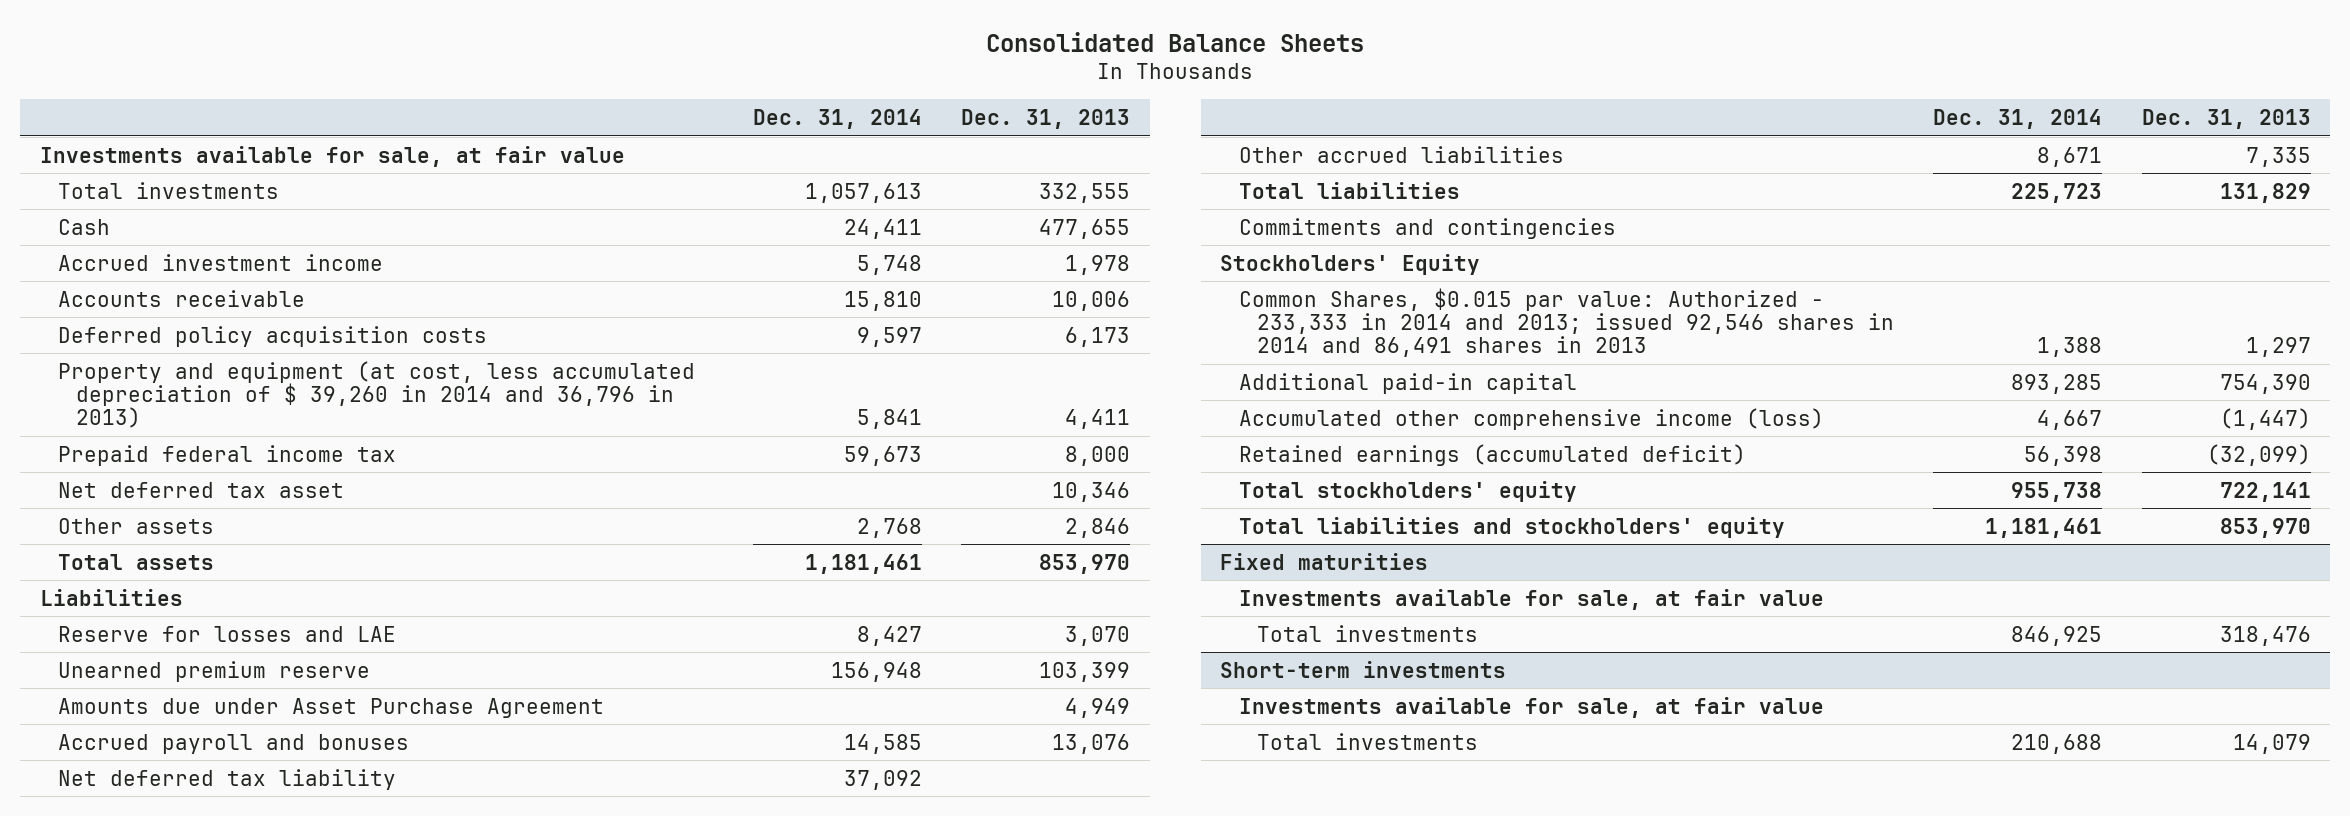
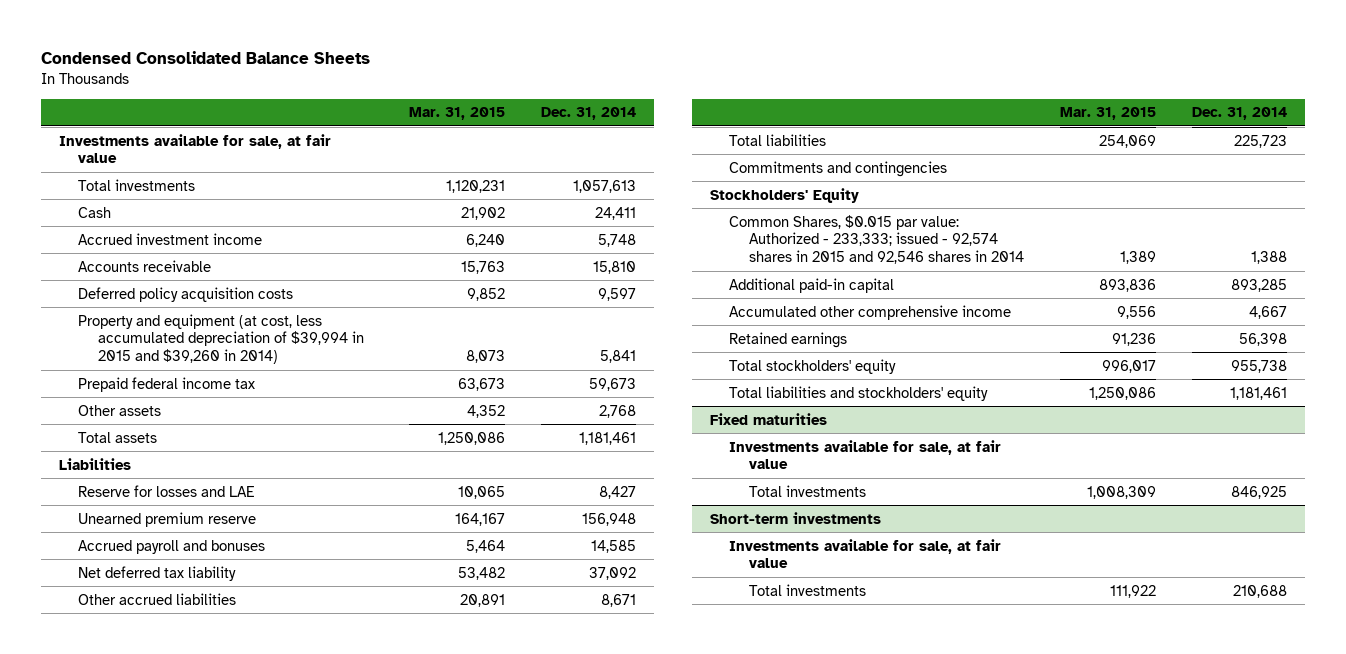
[986,31,1365,52] Consolidated Balance Sheets -> [40,50,370,64] Condensed Consolidated Balance Sheets
[961,109,1131,130] Dec. 31, 2013 -> none
none -> [409,107,506,121] Mar. 31, 2015
[58,360,696,429] Property and equipment (at cost, less accumulated depreciation of $ 39,260 in 2014 and 36,796 in 2013) -> [78,313,365,365] Property and equipment (at cost, less accumulated depreciation of $39,994 in 2015 and $39,260 in 2014)
[58,481,345,498] Net deferred tax asset -> none
[58,697,605,718] Amounts due under Asset Purchase Agreement -> none
[1238,287,1894,358] Common Shares, $0.015 par value: Authorized - 233,333 in 2014 and 2013; issued 92,546 shares in 2014 and 86,491 shares in 2013 -> [729,214,1025,265] Common Shares, $0.015 par value: Authorized - 233,333; issued - 92,574 shares in 2015 and 92,546 shares in 2014
[1238,407,1824,430] Accumulated other comprehensive income (loss) -> [729,304,1012,320] Accumulated other comprehensive income
[1238,443,1746,466] Retained earnings (accumulated deficit) -> [729,331,848,348] Retained earnings

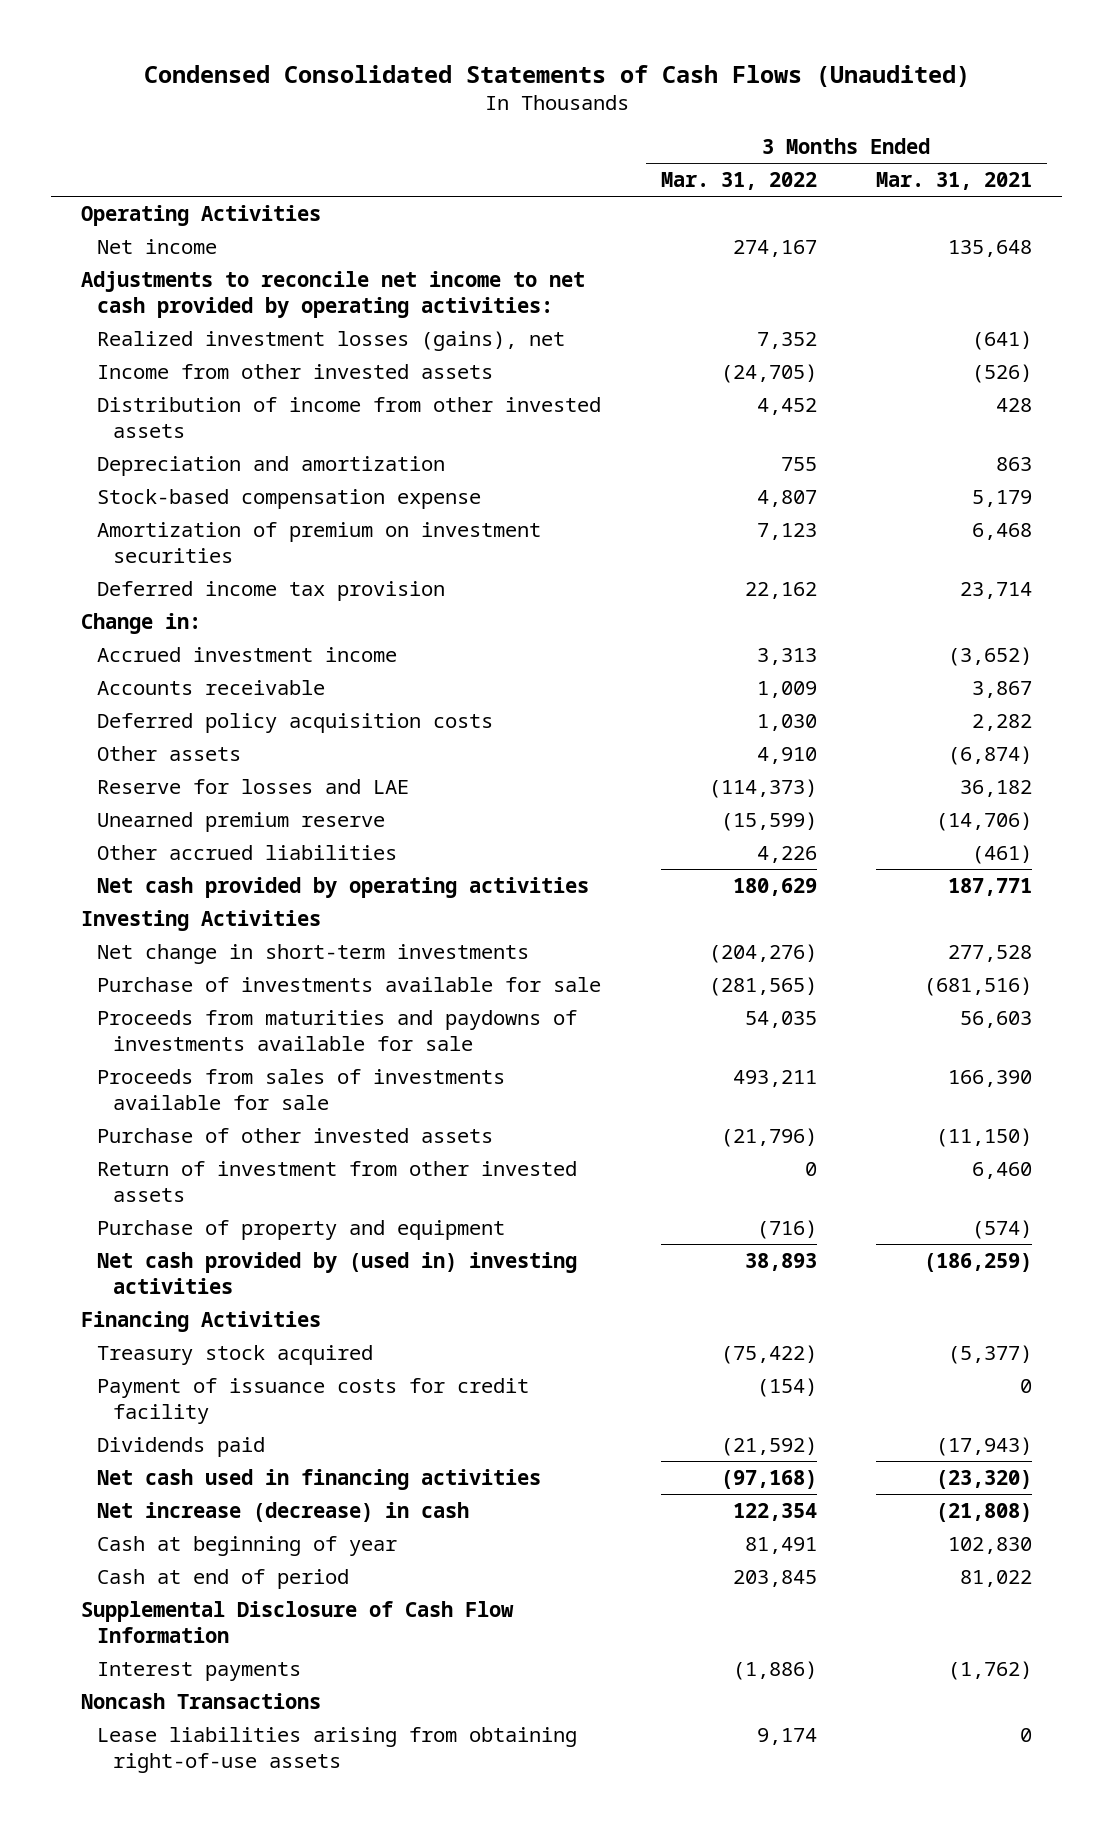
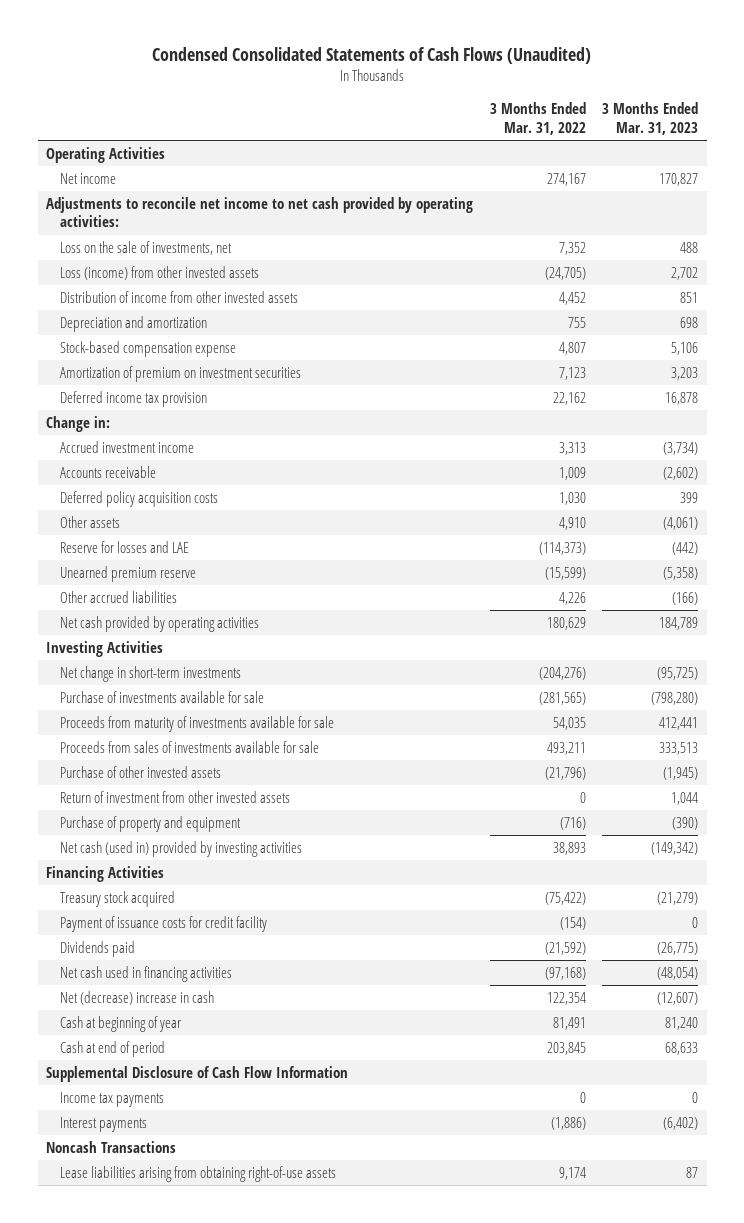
[876,172,1033,191] Mar. 31, 2021 -> none
none -> [602,102,699,135] 3 Months Ended Mar. 31, 2023
[97,330,566,351] Realized investment losses (gains), net -> [60,240,233,255] Loss on the sale of investments, net
[97,363,494,379] Income from other invested assets -> [60,265,260,280] Loss (income) from other invested assets
[97,1009,578,1051] Proceeds from maturities and paydowns of investments available for sale -> [60,715,335,732] Proceeds from maturity of investments available for sale
[97,1251,578,1294] Net cash provided by (used in) investing activities -> [60,840,303,857] Net cash (used in) provided by investing activities
[97,1501,470,1522] Net increase (decrease) in cash -> [60,990,215,1005] Net (decrease) increase in cash
none -> [60,1091,165,1107] Income tax payments

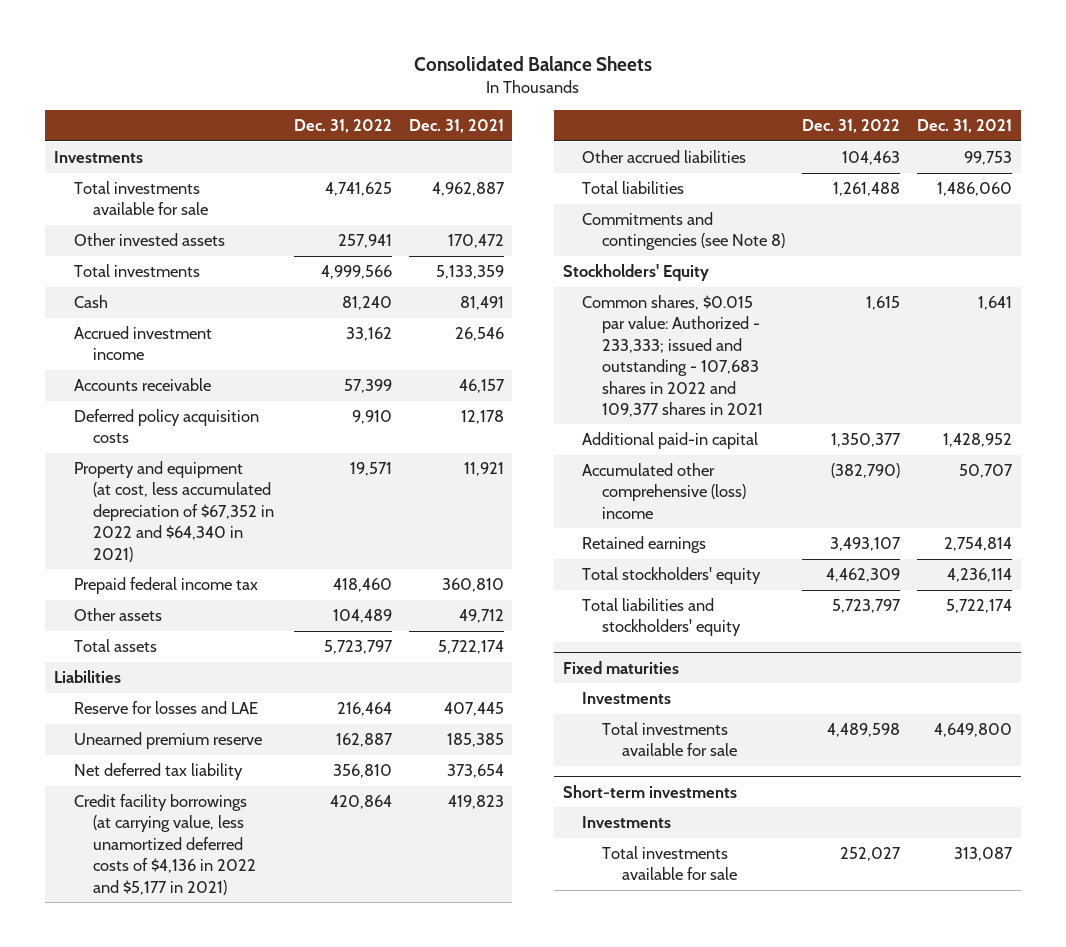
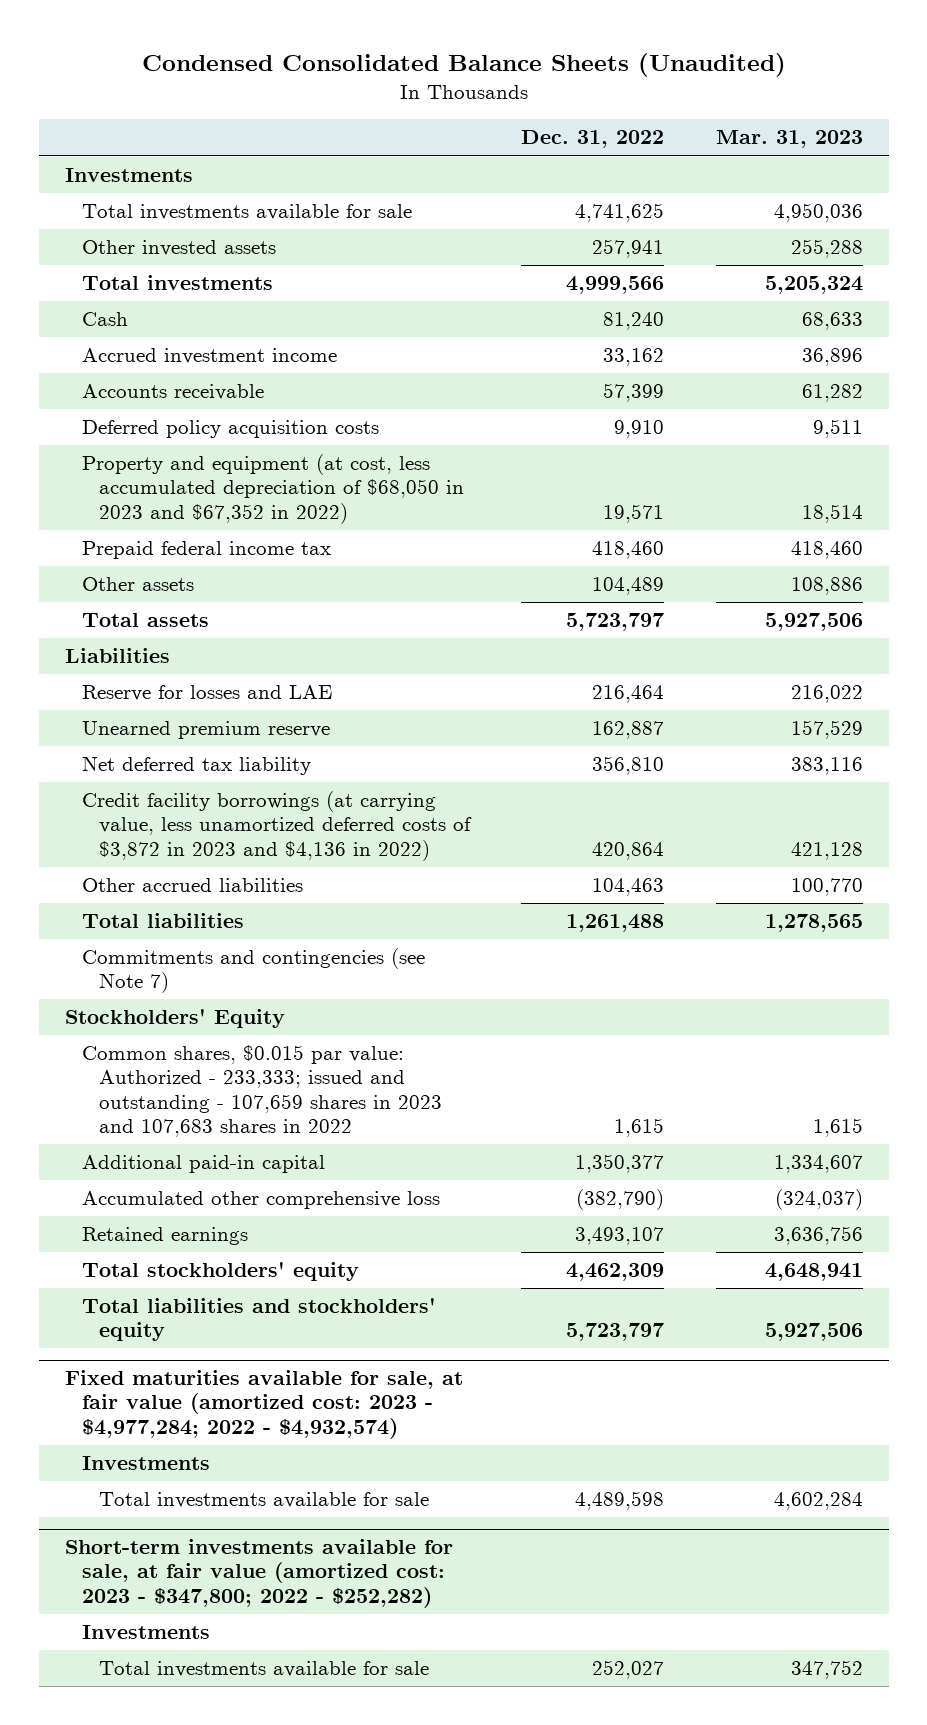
[414,56,653,72] Consolidated Balance Sheets -> [141,52,786,77] Condensed Consolidated Balance Sheets (Unaudited)
[408,119,504,134] Dec. 31, 2021 -> none
none -> [715,130,863,149] Mar. 31, 2023
[73,461,275,562] Property and equipment (at cost, less accumulated depreciation of $67,352 in 2022 and $64,340 in 2021) -> [81,454,464,524] Property and equipment (at cost, less accumulated depreciation of $68,050 in 2023 and $67,352 in 2022)
[73,794,257,895] Credit facility borrowings (at carrying value, less unamortized deferred costs of $4,136 in 2022 and $5,177 in 2021) -> [81,791,472,861] Credit facility borrowings (at carrying value, less unamortized deferred costs of $3,872 in 2023 and $4,136 in 2022)
[582,212,785,251] Commitments and contingencies (see Note 8) -> [81,948,425,994] Commitments and contingencies (see Note 7)
[582,295,763,417] Common shares, $0.015 par value: Authorized - 233,333; issued and outstanding - 107,683 shares in 2022 and 109,377 shares in 2021 -> [81,1045,442,1137] Common shares, $0.015 par value: Authorized - 233,333; issued and outstanding - 107,659 shares in 2023 and 107,683 shares in 2022
[582,463,746,519] Accumulated other comprehensive (loss) income -> [81,1191,440,1210] Accumulated other comprehensive loss
[562,660,679,674] Fixed maturities -> [64,1370,463,1439] Fixed maturities available for sale, at fair value (amortized cost: 2023 - $4,977,284; 2022 - $4,932,574)
[562,784,737,798] Short-term investments -> [64,1539,453,1608] Short-term investments available for sale, at fair value (amortized cost: 2023 - $347,800; 2022 - $252,282)

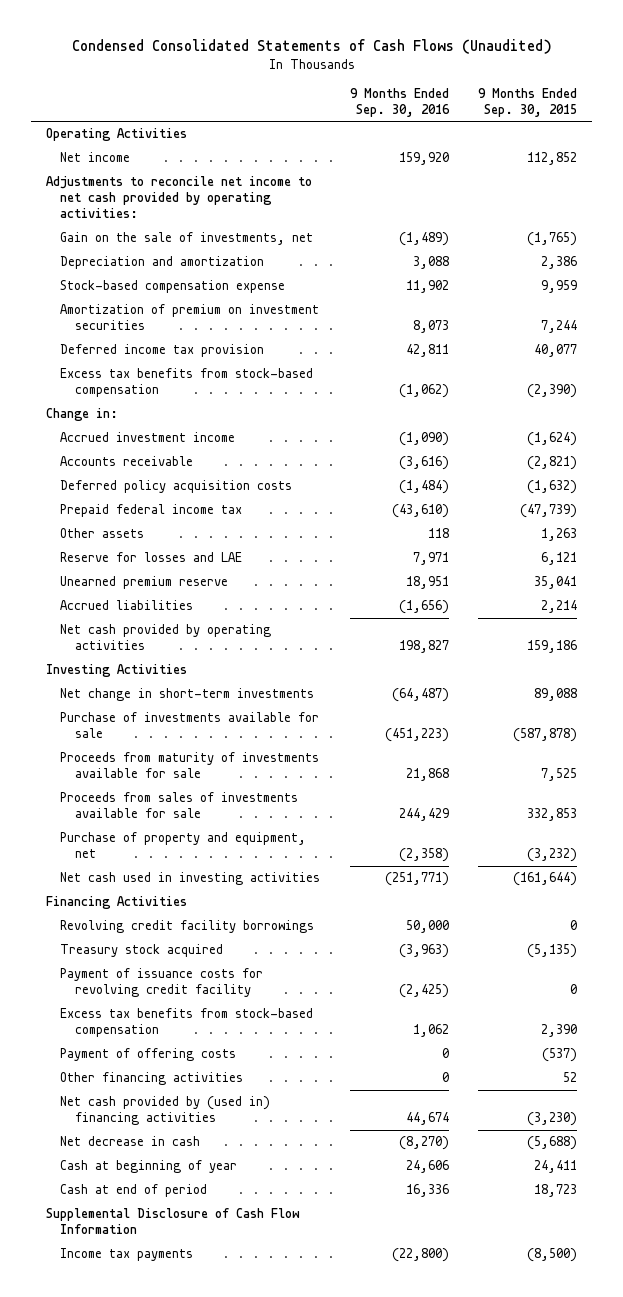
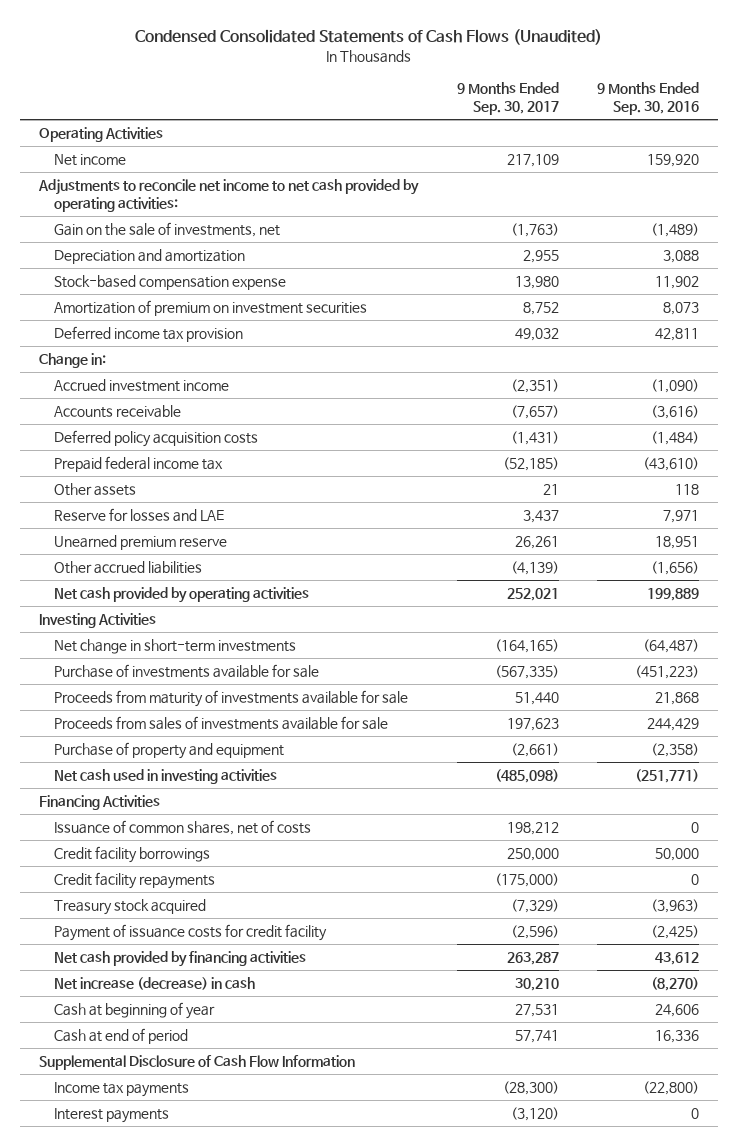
[478,87,578,118] 9 Months Ended Sep. 30, 2015 -> none
none -> [456,82,559,116] 9 Months Ended Sep. 30, 2017
[60,368,314,398] Excess tax benefits from stock-based compensation -> none
[60,600,194,611] Accrued liabilities -> [54,561,203,575] Other accrued liabilities
[398,640,449,654] 198,827 -> [646,588,699,602] 199,889
[60,832,307,859] Purchase of property and equipment, net -> [54,742,285,760] Purchase of property and equipment
none -> [54,820,312,836] Issuance of common shares, net of costs
[60,920,315,934] Revolving credit facility borrowings -> [54,846,211,864] Credit facility borrowings
none -> [54,872,216,890] Credit facility repayments
[60,1008,314,1038] Excess tax benefits from stock-based compensation -> none
[60,1048,237,1062] Payment of offering costs -> none
[60,1072,244,1086] Other financing activities -> none
[60,968,264,998] Payment of issuance costs for revolving credit facility -> [54,924,328,942] Payment of issuance costs for credit facility
[60,1096,271,1126] Net cash provided by (used in) financing activities -> [54,951,307,968] Net cash provided by financing activities
[405,1112,449,1126] 44,674 -> [654,952,699,966] 43,612
[60,1136,201,1147] Net decrease in cash -> [54,977,256,991] Net increase (decrease) in cash
none -> [54,1108,170,1124] Interest payments

